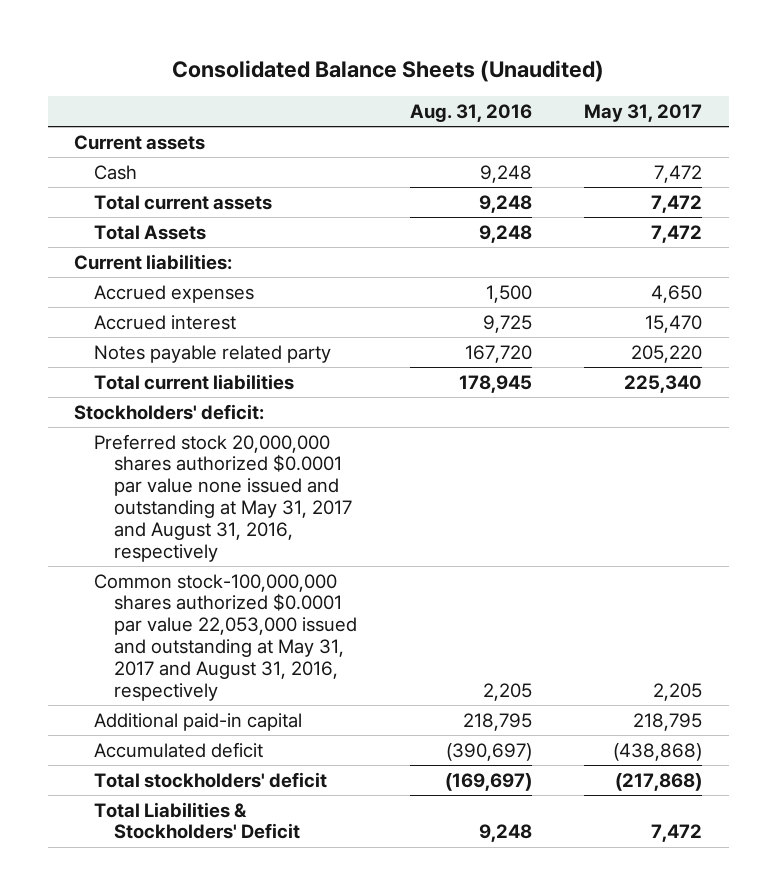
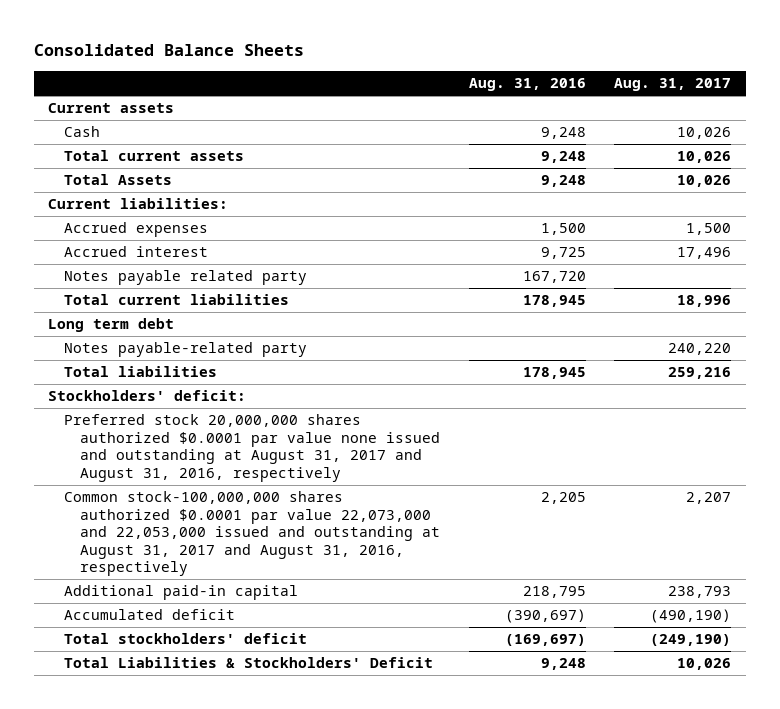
[172,60,605,83] Consolidated Balance Sheets (Unaudited) -> [34,44,305,57] Consolidated Balance Sheets
[584,103,703,122] May 31, 2017 -> none
none -> [614,78,732,92] Aug. 31, 2017
none -> [48,318,175,333] Long term debt
none -> [64,342,308,358] Notes payable-related party
none -> [64,366,218,378] Total liabilities
[94,433,353,562] Preferred stock 20,000,000 shares authorized $0.0001 par value none issued and outstanding at May 31, 2017 and August 31, 2016, respectively -> [64,414,441,482] Preferred stock 20,000,000 shares authorized $0.0001 par value none issued and outstanding at August 31, 2017 and August 31, 2016, respectively
[94,573,358,701] Common stock-100,000,000 shares authorized $0.0001 par value 22,053,000 issued and outstanding at May 31, 2017 and August 31, 2016, respectively -> [64,491,441,577] Common stock-100,000,000 shares authorized $0.0001 par value 22,073,000 and 22,053,000 issued and outstanding at August 31, 2017 and August 31, 2016, respectively

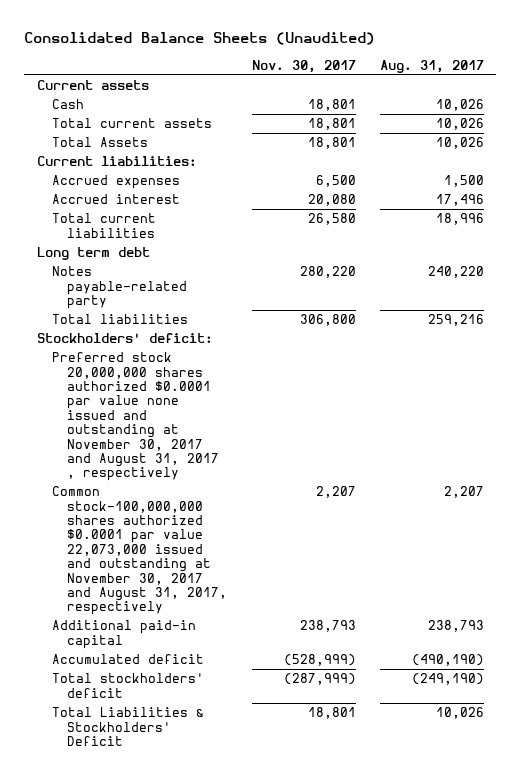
[34,44,305,57] Consolidated Balance Sheets -> [24,32,376,46] Consolidated Balance Sheets (Unaudited)
[468,78,586,92] Aug. 31, 2016 -> none
none -> [251,59,356,73] Nov. 30, 2017
[64,270,308,286] Notes payable related party -> none
[64,414,441,482] Preferred stock 20,000,000 shares authorized $0.0001 par value none issued and outstanding at August 31, 2017 and August 31, 2016, respectively -> [51,352,219,482] Preferred stock 20,000,000 shares authorized $0.0001 par value none issued and outstanding at November 30, 2017 and August 31, 2017 , respectively
[64,491,441,577] Common stock-100,000,000 shares authorized $0.0001 par value 22,073,000 and 22,053,000 issued and outstanding at August 31, 2017 and August 31, 2016, respectively -> [51,486,227,616] Common stock-100,000,000 shares authorized $0.0001 par value 22,073,000 issued and outstanding at November 30, 2017 and August 31, 2017, respectively

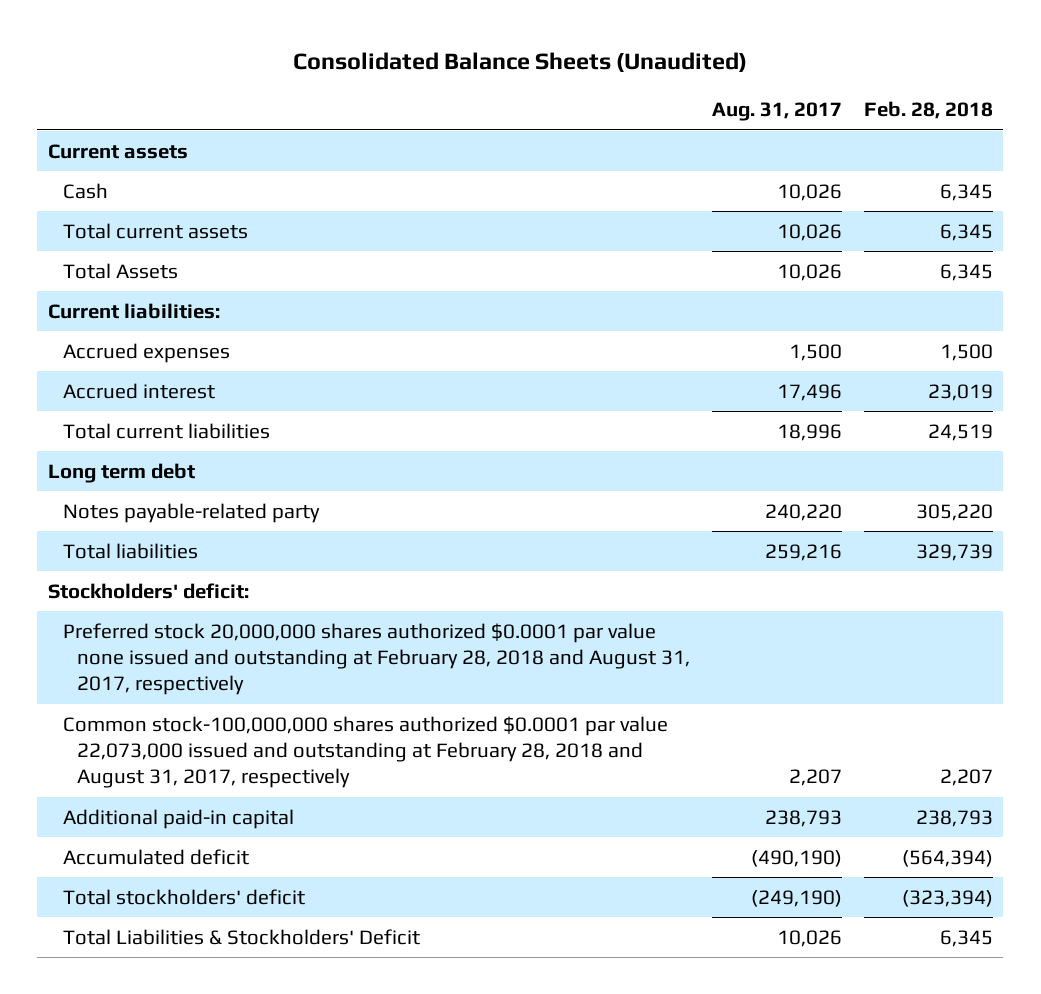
[251,59,356,73] Nov. 30, 2017 -> none
none -> [863,101,993,120] Feb. 28, 2018
[51,352,219,482] Preferred stock 20,000,000 shares authorized $0.0001 par value none issued and outstanding at November 30, 2017 and August 31, 2017 , respectively -> [62,622,690,696] Preferred stock 20,000,000 shares authorized $0.0001 par value none issued and outstanding at February 28, 2018 and August 31, 2017, respectively
[51,486,227,616] Common stock-100,000,000 shares authorized $0.0001 par value 22,073,000 issued and outstanding at November 30, 2017 and August 31, 2017, respectively -> [62,715,668,789] Common stock-100,000,000 shares authorized $0.0001 par value 22,073,000 issued and outstanding at February 28, 2018 and August 31, 2017, respectively

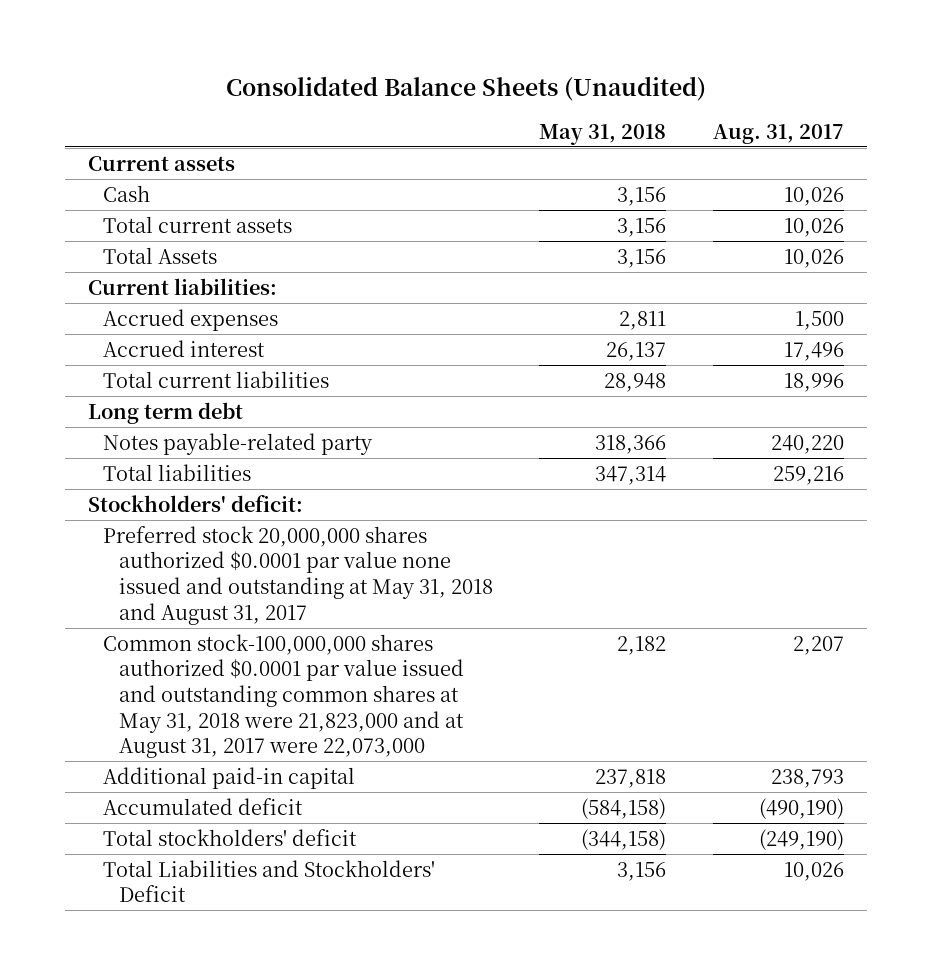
[863,101,993,120] Feb. 28, 2018 -> none
none -> [539,123,667,145] May 31, 2018
[62,622,690,696] Preferred stock 20,000,000 shares authorized $0.0001 par value none issued and outstanding at February 28, 2018 and August 31, 2017, respectively -> [103,525,494,625] Preferred stock 20,000,000 shares authorized $0.0001 par value none issued and outstanding at May 31, 2018 and August 31, 2017
[62,715,668,789] Common stock-100,000,000 shares authorized $0.0001 par value 22,073,000 issued and outstanding at February 28, 2018 and August 31, 2017, respectively -> [103,633,465,759] Common stock-100,000,000 shares authorized $0.0001 par value issued and outstanding common shares at May 31, 2018 were 21,823,000 and at August 31, 2017 were 22,073,000
[62,928,420,945] Total Liabilities & Stockholders' Deficit -> [103,859,436,903] Total Liabilities and Stockholders' Deficit

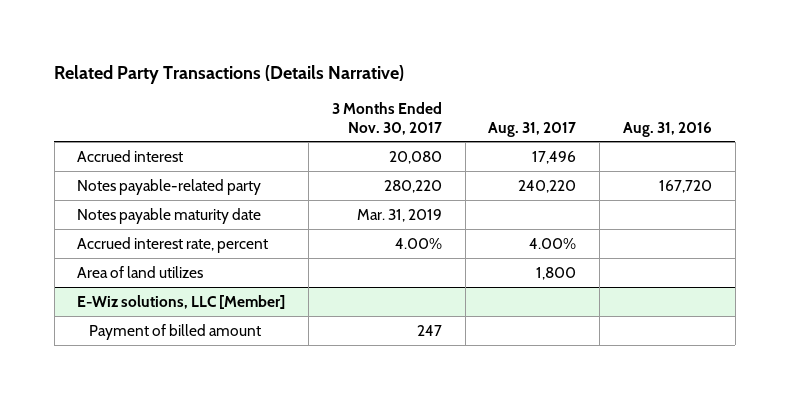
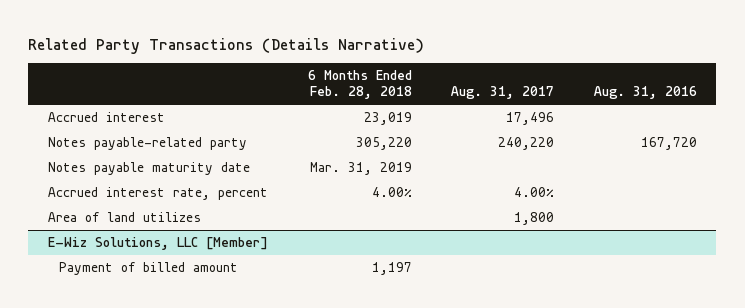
[331,102,442,135] 3 Months Ended Nov. 30, 2017 -> none
none -> [307,70,412,100] 6 Months Ended Feb. 28, 2018
[77,294,286,309] E-Wiz solutions, LLC [Member] -> [48,236,269,250] E-Wiz Solutions, LLC [Member]

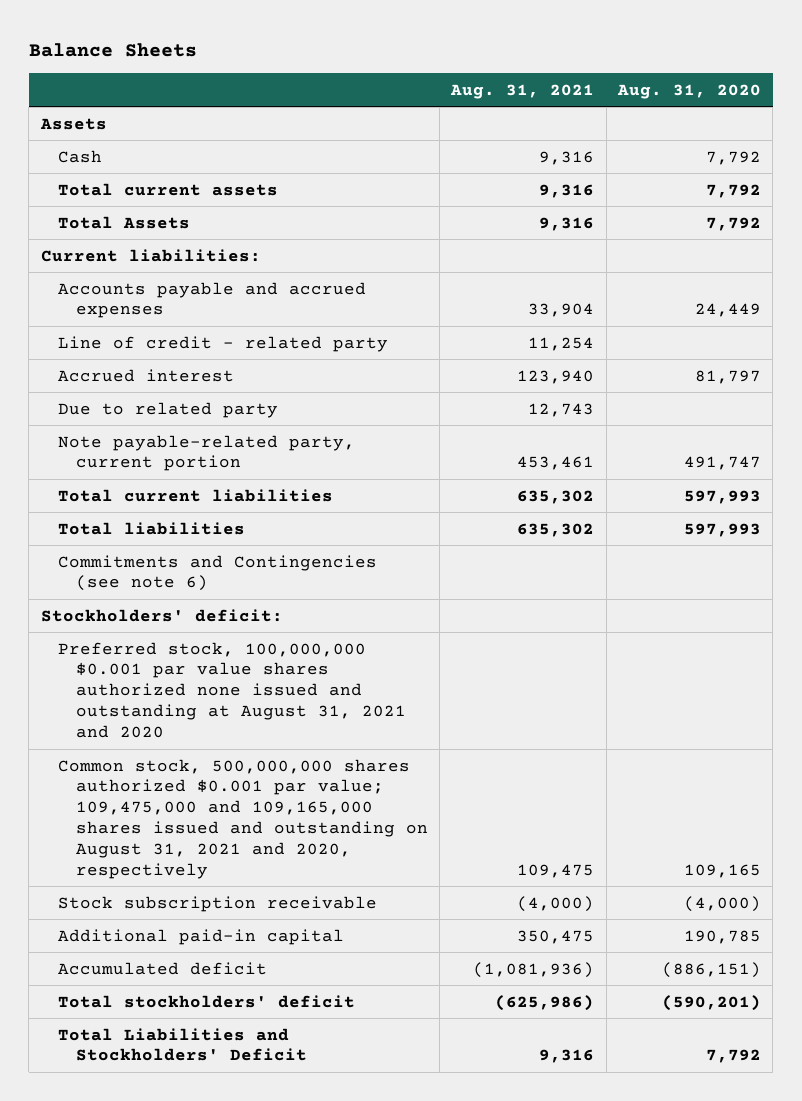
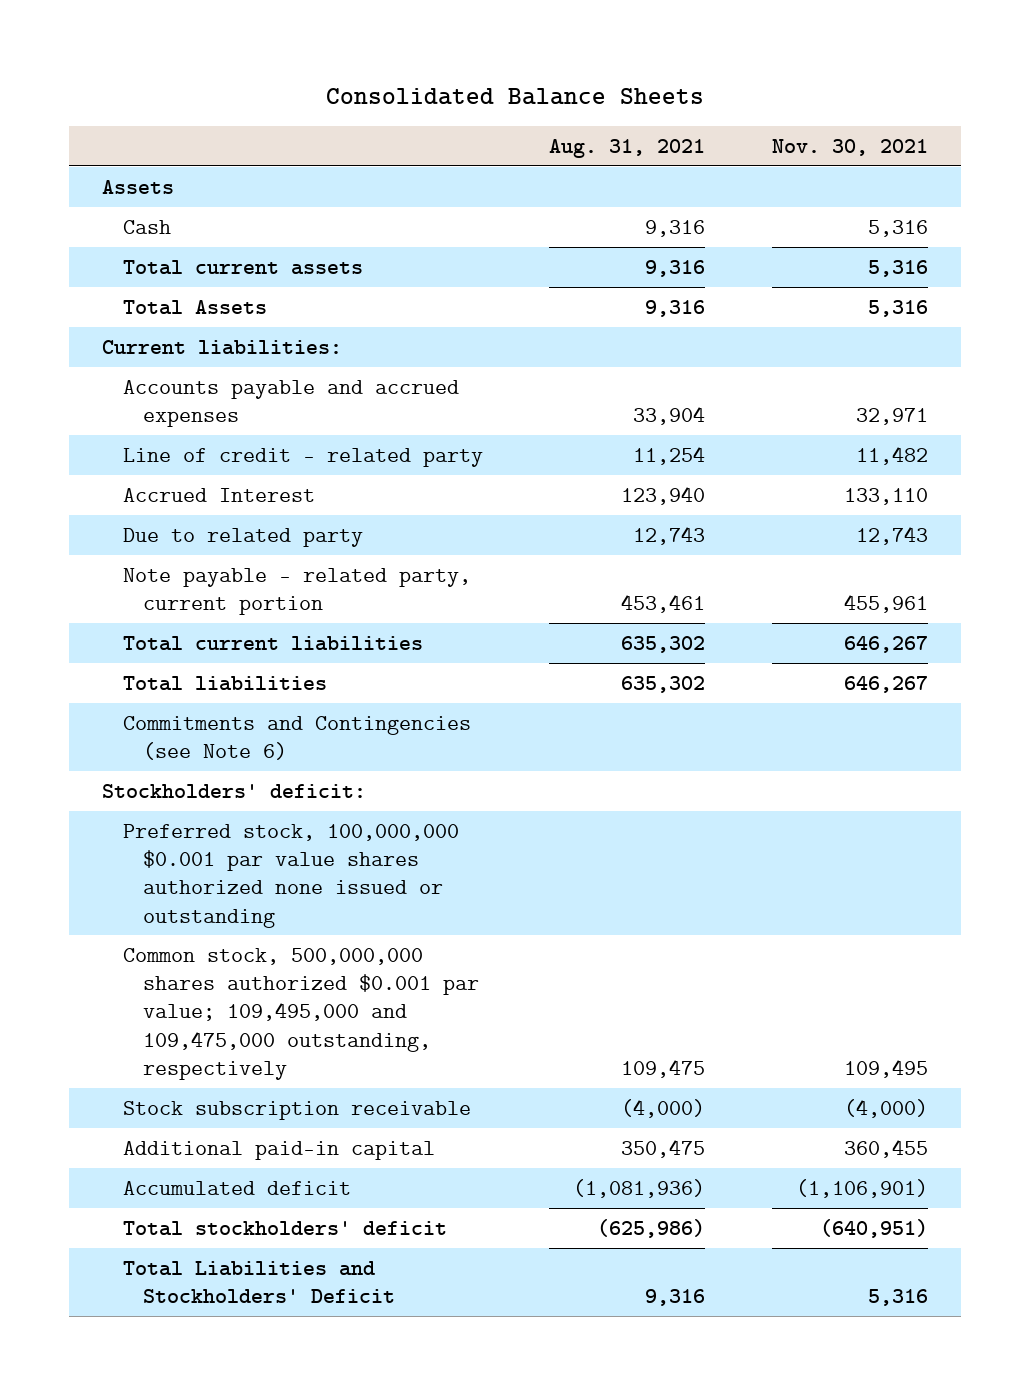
[28,42,197,57] Balance Sheets -> [326,87,705,105] Consolidated Balance Sheets
[616,83,761,99] Aug. 31, 2020 -> none
none -> [772,138,929,156] Nov. 30, 2021
[58,368,235,382] Accrued interest -> [122,487,315,502] Accrued Interest
[58,434,356,472] Note payable-related party, current portion -> [122,567,471,615] Note payable - related party, current portion
[58,554,378,592] Commitments and Contingencies (see note 6) -> [122,715,471,760] Commitments and Contingencies (see Note 6)
[58,641,406,738] Preferred stock, 100,000,000 $0.001 par value shares authorized none issued and outstanding at August 31, 2021 and 2020 -> [122,823,459,928] Preferred stock, 100,000,000 $0.001 par value shares authorized none issued or outstanding
[58,758,428,879] Common stock, 500,000,000 shares authorized $0.001 par value; 109,475,000 and 109,165,000 shares issued and outstanding on August 31, 2021 and 2020, respectively -> [122,947,480,1080] Common stock, 500,000,000 shares authorized $0.001 par value; 109,495,000 and 109,475,000 outstanding, respectively

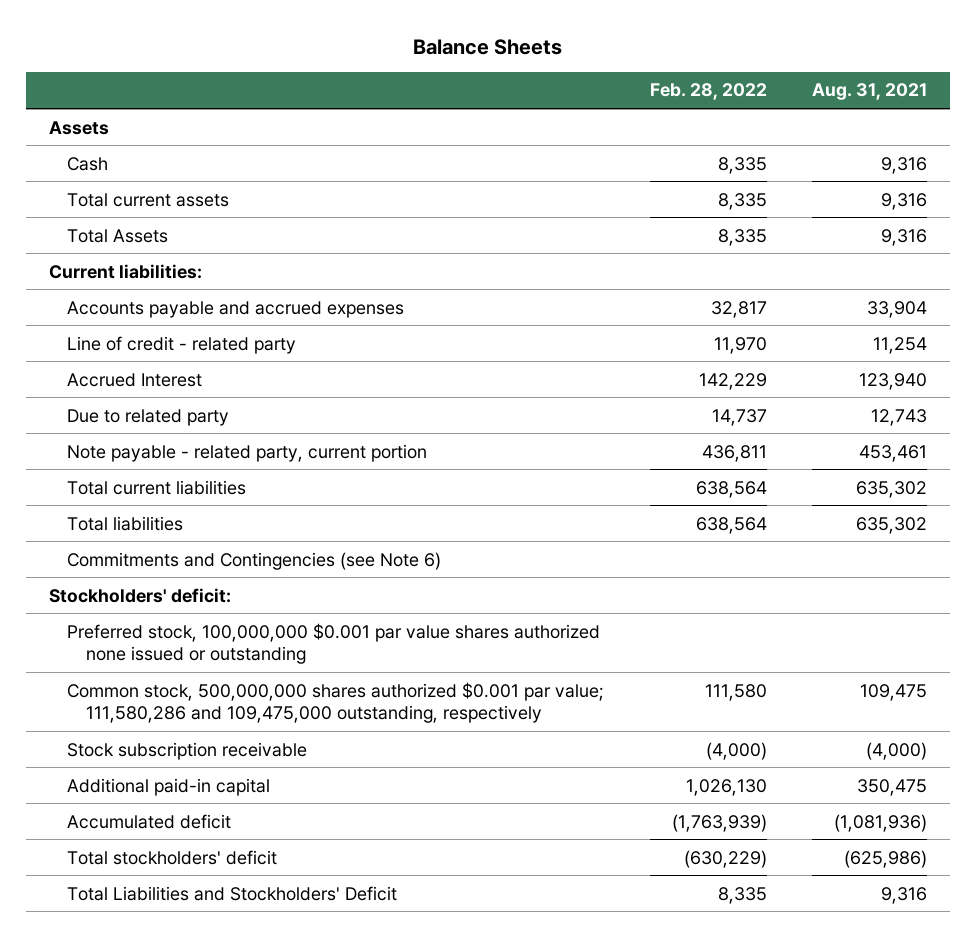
[326,87,705,105] Consolidated Balance Sheets -> [413,38,563,55] Balance Sheets
[772,138,929,156] Nov. 30, 2021 -> none
none -> [649,83,767,101] Feb. 28, 2022
[122,947,480,1080] Common stock, 500,000,000 shares authorized $0.001 par value; 109,495,000 and 109,475,000 outstanding, respectively -> [67,681,605,724] Common stock, 500,000,000 shares authorized $0.001 par value; 111,580,286 and 109,475,000 outstanding, respectively

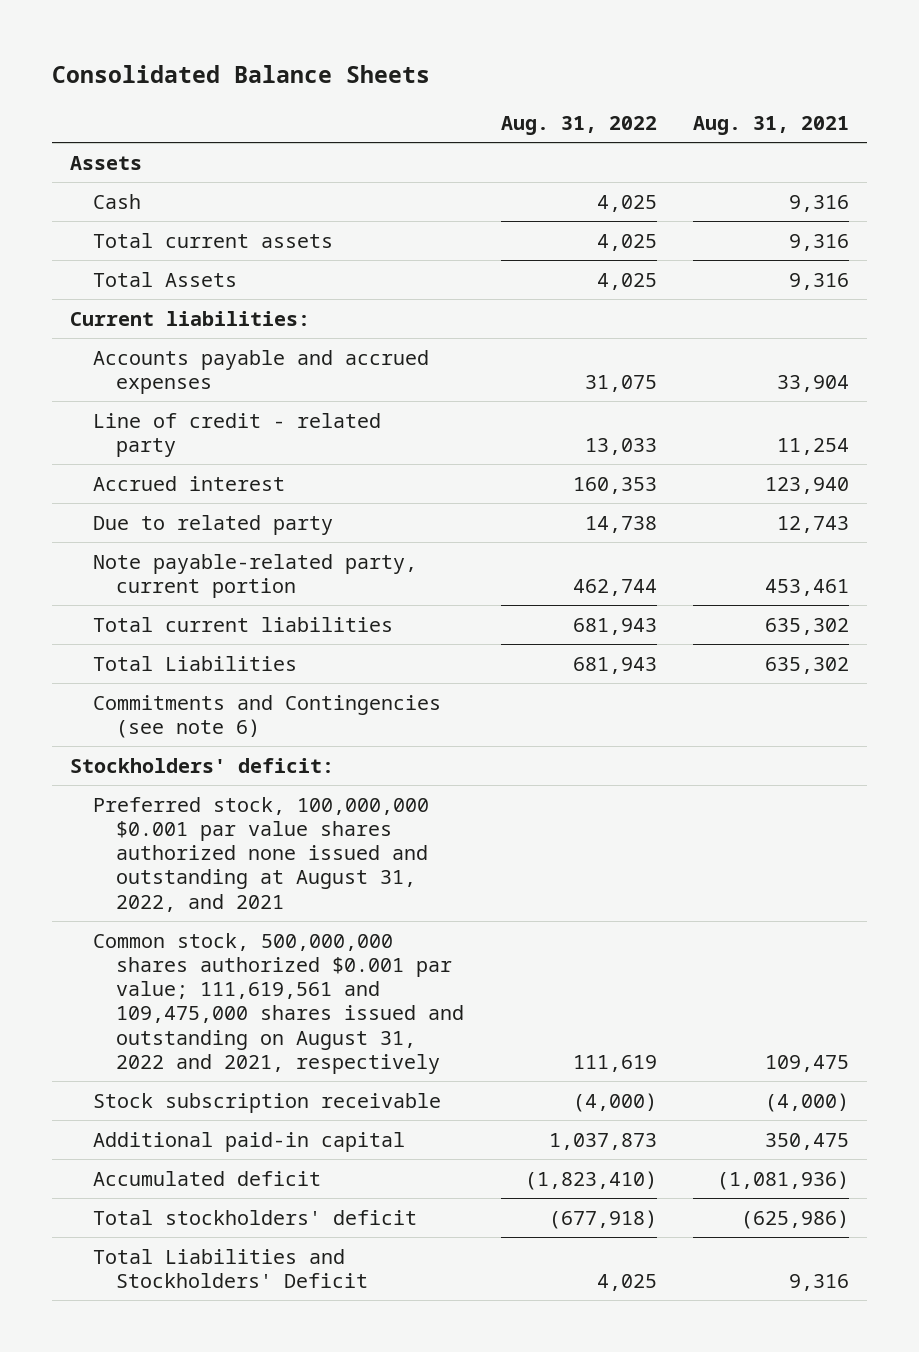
[413,38,563,55] Balance Sheets -> [51,64,430,83] Consolidated Balance Sheets
[649,83,767,101] Feb. 28, 2022 -> none
none -> [500,115,657,135] Aug. 31, 2022
[67,372,203,387] Accrued Interest -> [93,475,286,491] Accrued interest
[67,443,428,462] Note payable - related party, current portion -> [93,553,418,598] Note payable-related party, current portion
[67,515,184,531] Total liabilities -> [93,655,298,671] Total Liabilities
[67,551,442,570] Commitments and Contingencies (see Note 6) -> [93,694,442,738] Commitments and Contingencies (see note 6)
[67,622,601,665] Preferred stock, 100,000,000 $0.001 par value shares authorized none issued or outstanding -> [93,796,430,912] Preferred stock, 100,000,000 $0.001 par value shares authorized none issued and outstanding at August 31, 2022, and 2021
[67,681,605,724] Common stock, 500,000,000 shares authorized $0.001 par value; 111,580,286 and 109,475,000 outstanding, respectively -> [93,932,465,1074] Common stock, 500,000,000 shares authorized $0.001 par value; 111,619,561 and 109,475,000 shares issued and outstanding on August 31, 2022 and 2021, respectively

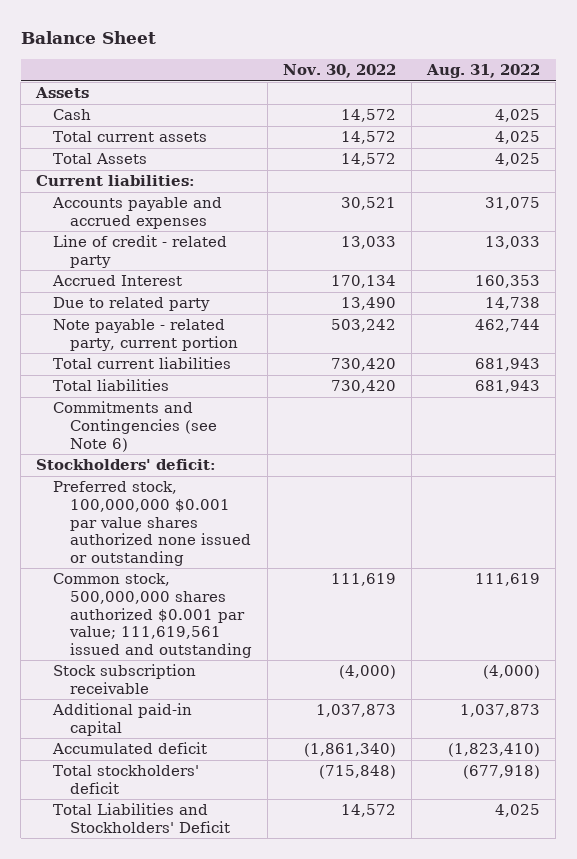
[51,64,430,83] Consolidated Balance Sheets -> [20,30,156,44] Balance Sheet
[693,115,850,135] Aug. 31, 2021 -> none
none -> [282,64,396,79] Nov. 30, 2022
[93,475,286,491] Accrued interest -> [52,275,183,287] Accrued Interest
[93,553,418,598] Note payable-related party, current portion -> [53,319,238,351] Note payable - related party, current portion
[93,655,298,671] Total Liabilities -> [53,379,170,392] Total liabilities
[93,694,442,738] Commitments and Contingencies (see note 6) -> [53,401,217,452] Commitments and Contingencies (see Note 6)
[93,796,430,912] Preferred stock, 100,000,000 $0.001 par value shares authorized none issued and outstanding at August 31, 2022, and 2021 -> [53,481,251,567] Preferred stock, 100,000,000 $0.001 par value shares authorized none issued or outstanding
[93,932,465,1074] Common stock, 500,000,000 shares authorized $0.001 par value; 111,619,561 and 109,475,000 shares issued and outstanding on August 31, 2022 and 2021, respectively -> [53,573,252,659] Common stock, 500,000,000 shares authorized $0.001 par value; 111,619,561 issued and outstanding

